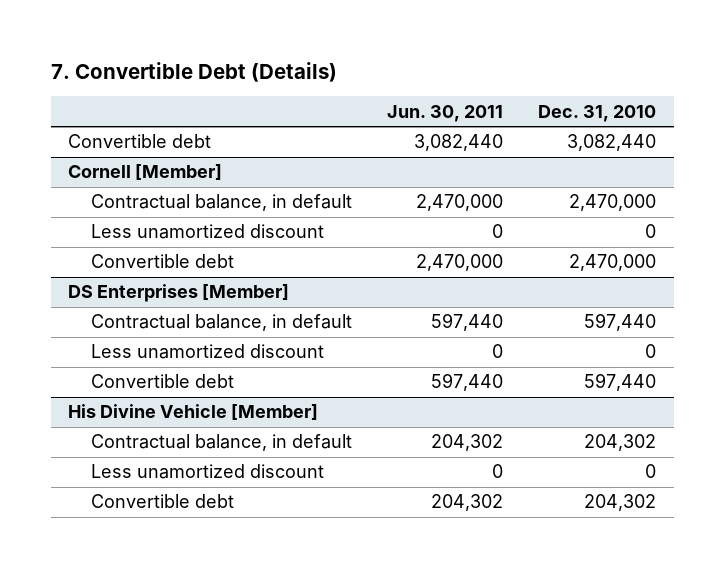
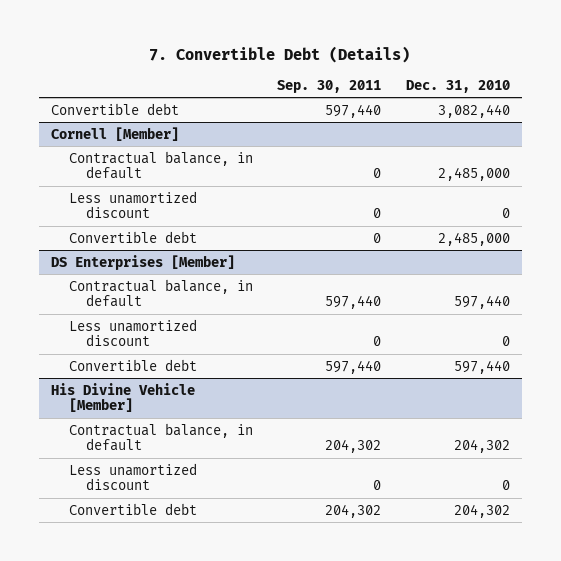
[387,104,504,122] Jun. 30, 2011 -> none
none -> [277,79,382,93] Sep. 30, 2011
[569,194,657,212] 2,470,000 -> [437,167,510,182] 2,485,000
[569,254,657,272] 2,470,000 -> [437,231,510,246] 2,485,000

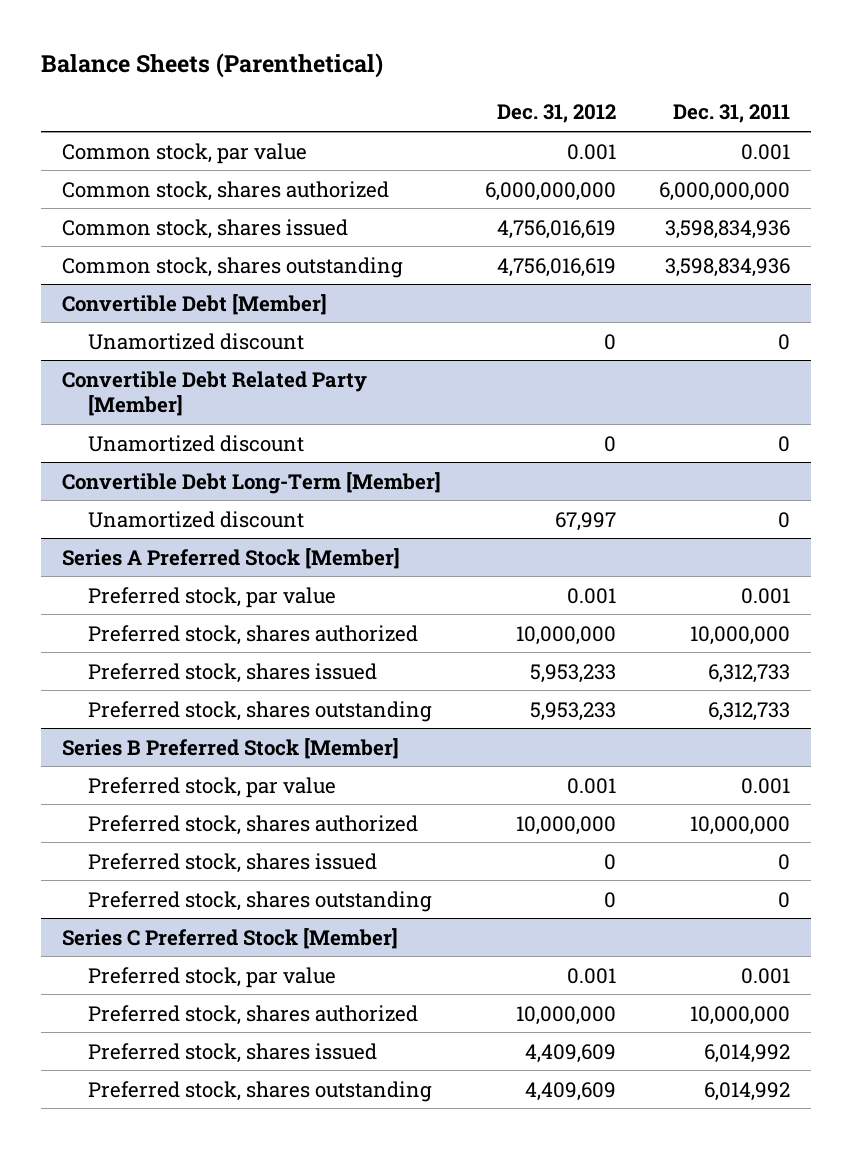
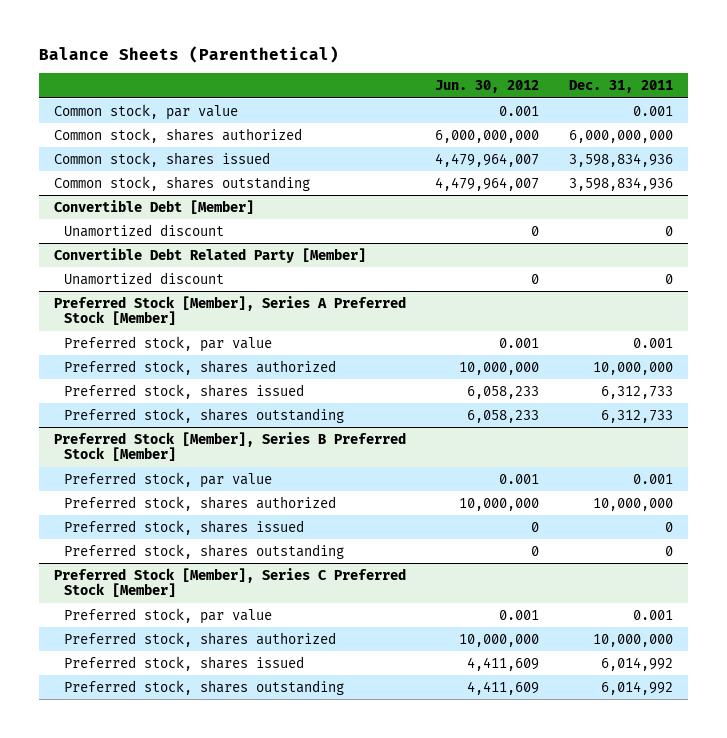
[496,104,616,124] Dec. 31, 2012 -> none
none -> [435,80,540,94] Jun. 30, 2012
[62,471,442,494] Convertible Debt Long-Term [Member] -> none
[87,510,304,528] Unamortized discount -> none
[62,547,401,569] Series A Preferred Stock [Member] -> [53,295,406,326] Preferred Stock [Member], Series A Preferred Stock [Member]
[62,737,400,759] Series B Preferred Stock [Member] -> [53,431,406,462] Preferred Stock [Member], Series B Preferred Stock [Member]
[62,927,399,949] Series C Preferred Stock [Member] -> [53,567,406,598] Preferred Stock [Member], Series C Preferred Stock [Member]

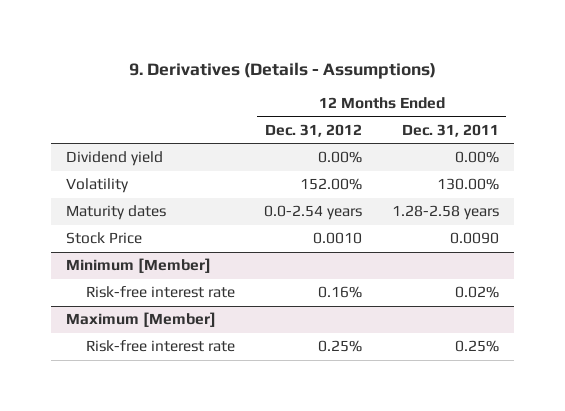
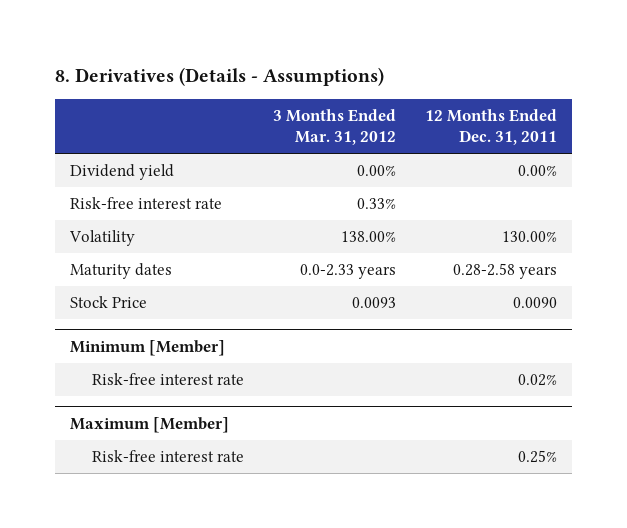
[128,61,436,79] 9. Derivatives (Details - Assumptions) -> [55,66,385,86] 8. Derivatives (Details - Assumptions)
[265,123,363,137] Dec. 31, 2012 -> none
none -> [273,108,397,146] 3 Months Ended Mar. 31, 2012
none -> [69,197,222,210] Risk-free interest rate
[392,205,500,221] 1.28-2.58 years -> [453,263,558,280] 0.28-2.58 years

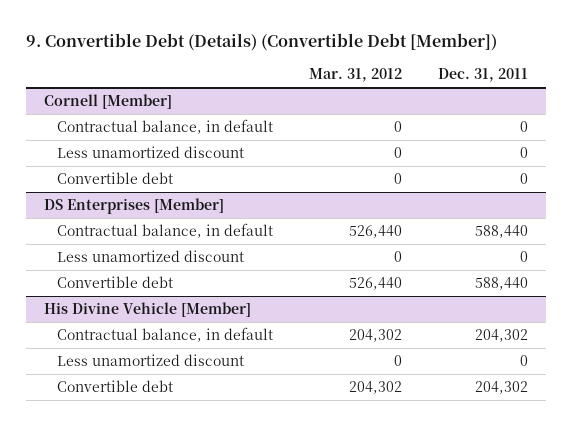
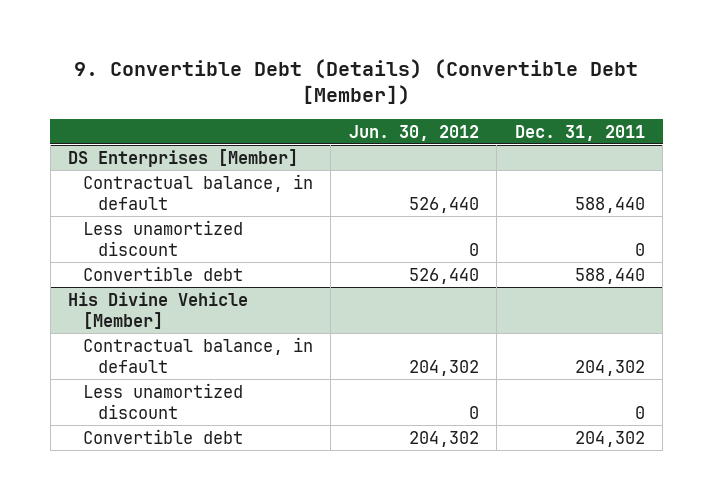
[308,68,402,83] Mar. 31, 2012 -> none
none -> [348,124,479,141] Jun. 30, 2012
[43,94,172,110] Cornell [Member] -> none
[56,119,273,135] Contractual balance, in default -> none
[56,146,244,159] Less unamortized discount -> none
[56,172,173,185] Convertible debt -> none

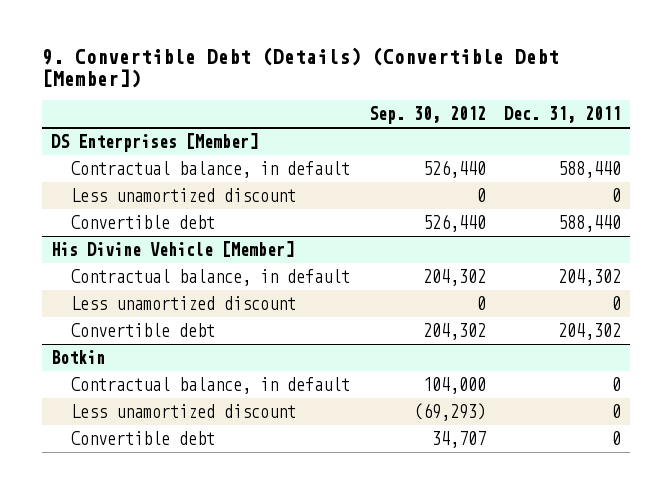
[348,124,479,141] Jun. 30, 2012 -> none
none -> [368,106,486,125] Sep. 30, 2012
none -> [51,350,106,365] Botkin
none -> [71,377,351,395] Contractual balance, in default
none -> [71,404,297,419] Less unamortized discount
none -> [71,431,216,446] Convertible debt

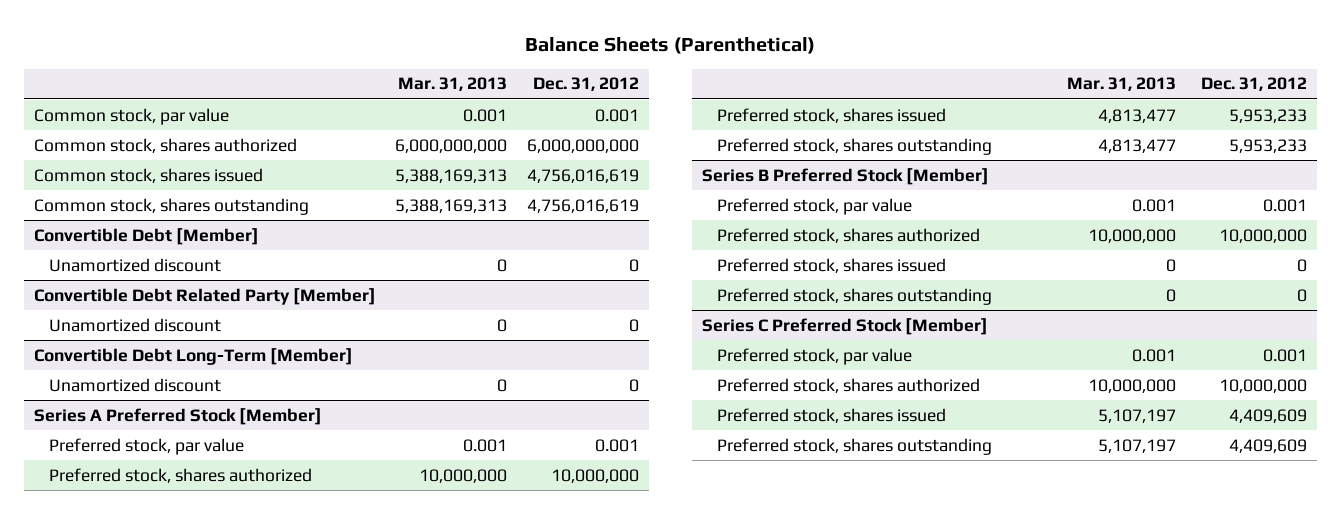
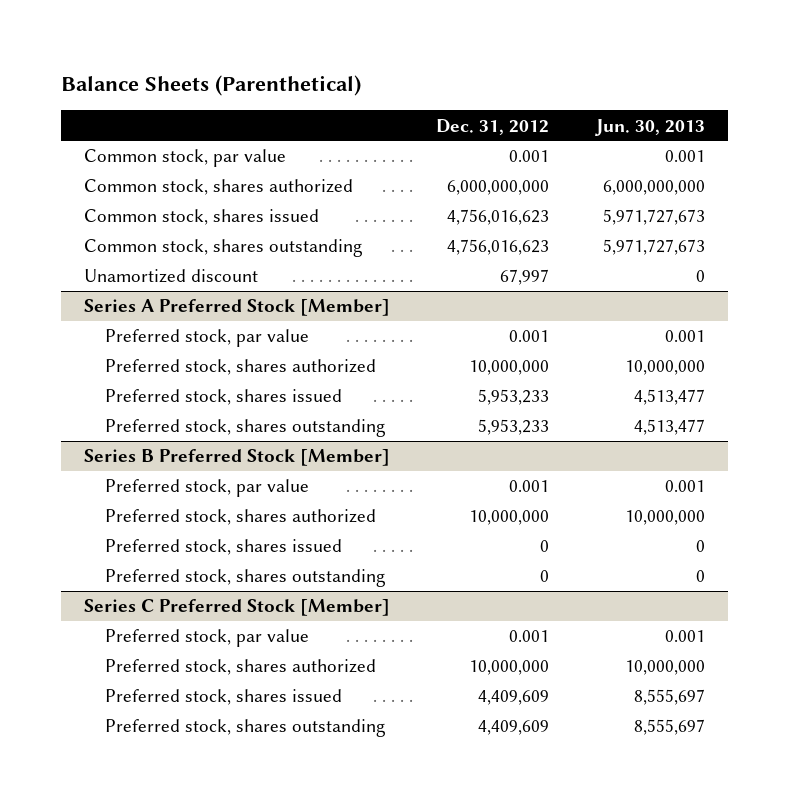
[398,77,508,92] Mar. 31, 2013 -> none
none -> [594,118,705,136] Jun. 30, 2013
[33,227,259,245] Convertible Debt [Member] -> none
[33,287,376,305] Convertible Debt Related Party [Member] -> none
[48,317,221,332] Unamortized discount -> none
[33,347,353,365] Convertible Debt Long-Term [Member] -> none
[48,377,221,392] Unamortized discount -> none
[526,168,639,183] 4,756,016,619 -> [447,209,550,226] 4,756,016,623
[526,198,639,213] 4,756,016,619 -> [447,239,550,256] 4,756,016,623
[628,258,639,272] 0 -> [500,269,550,286] 67,997

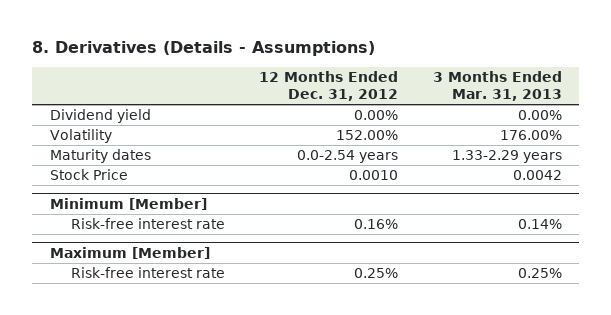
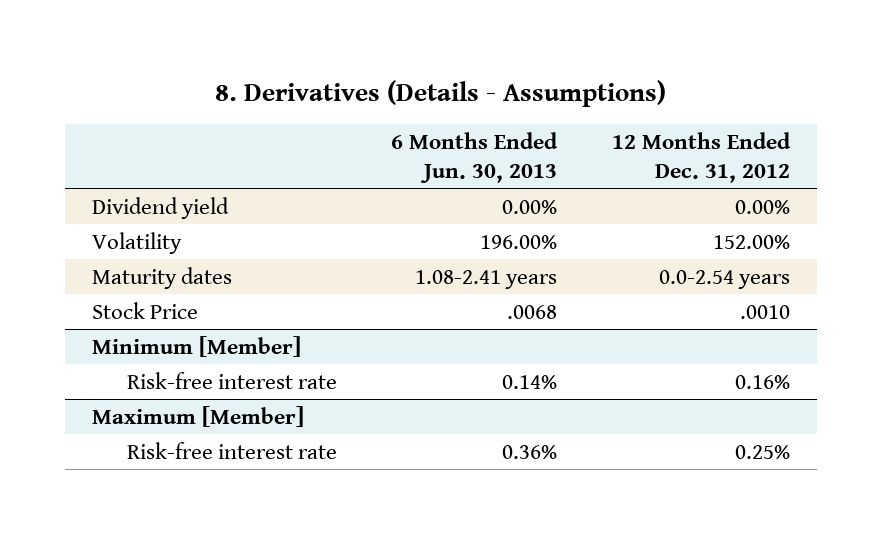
[432,71,562,102] 3 Months Ended Mar. 31, 2013 -> none
none -> [391,131,559,183] 6 Months Ended Jun. 30, 2013
[349,170,399,181] 0.0010 -> [739,304,790,319] .0010

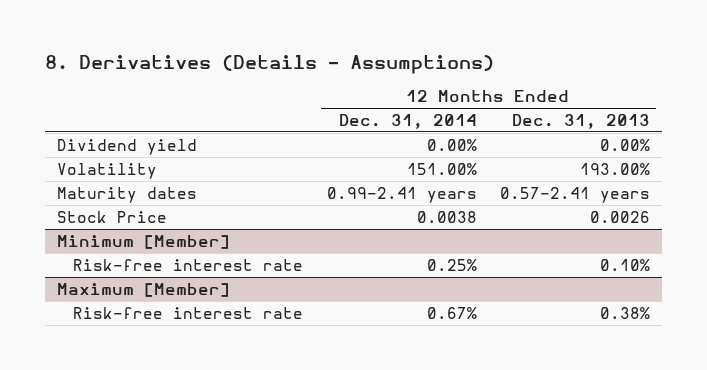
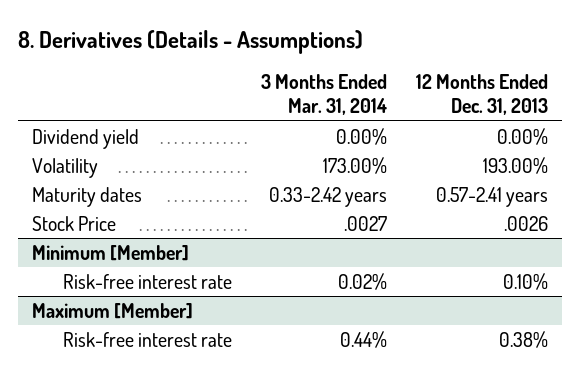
[338,113,477,129] Dec. 31, 2014 -> none
none -> [260,74,387,116] 3 Months Ended Mar. 31, 2014
[590,210,651,223] 0.0026 -> [503,215,548,231] .0026

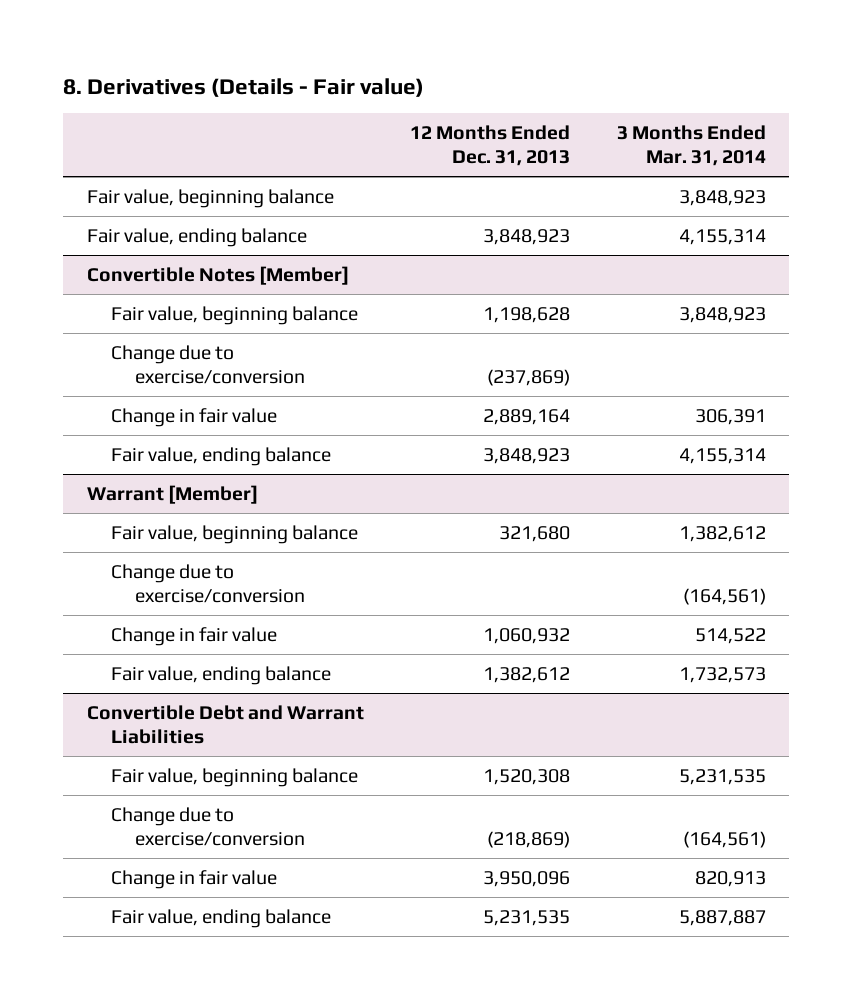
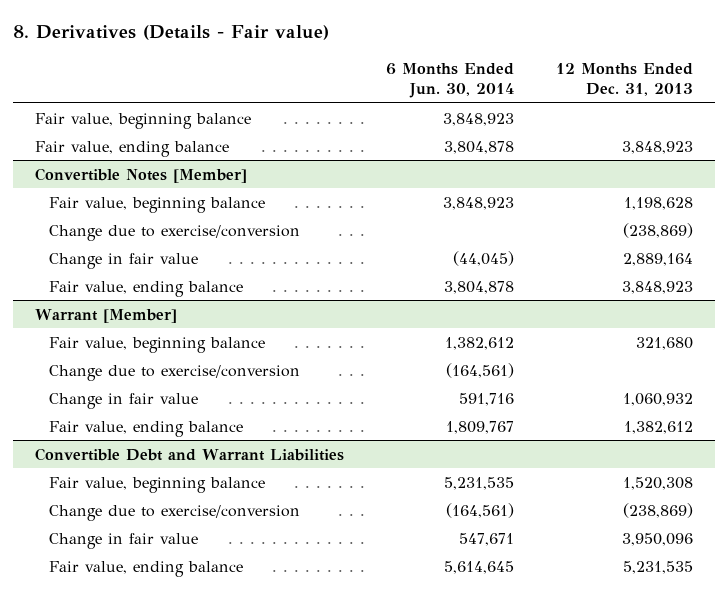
[616,125,766,166] 3 Months Ended Mar. 31, 2014 -> none
none -> [385,63,514,99] 6 Months Ended Jun. 30, 2014
[487,368,571,386] (237,869) -> [623,222,694,238] (238,869)
[487,830,571,848] (218,869) -> [623,502,694,518] (238,869)

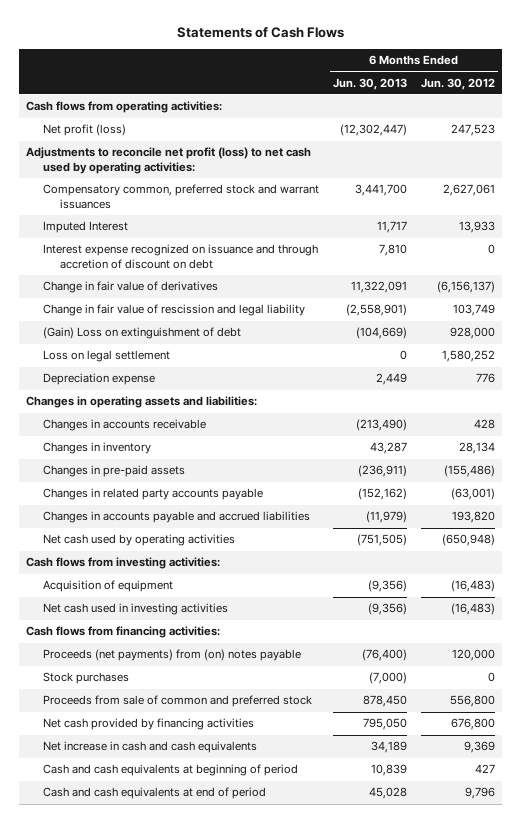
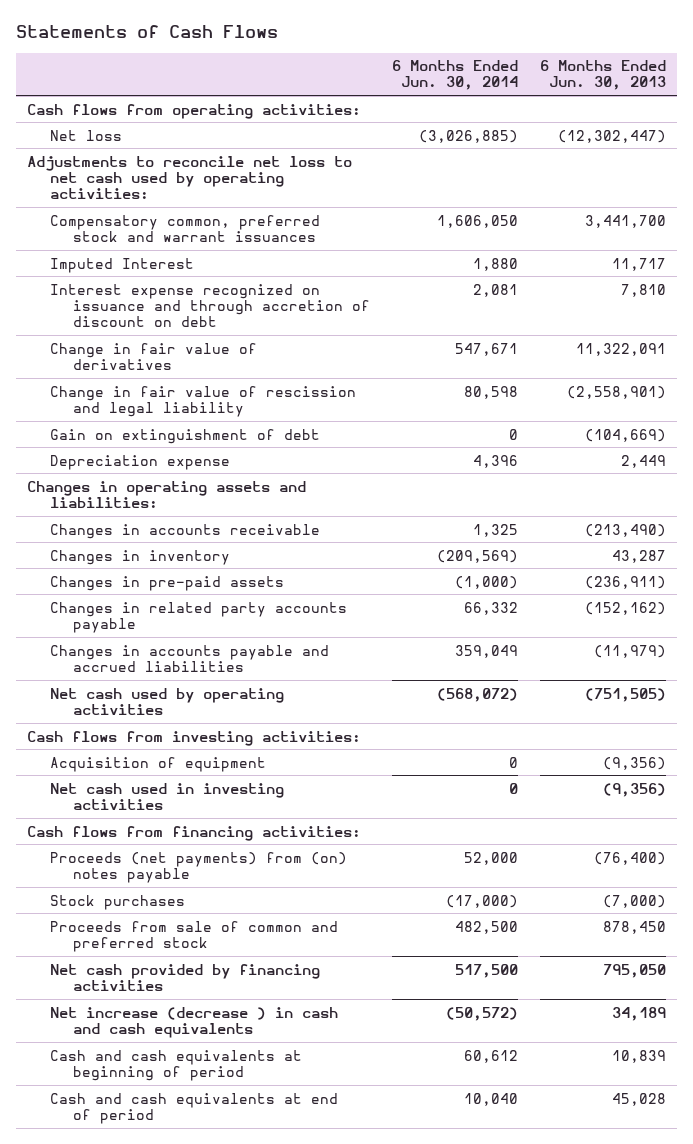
[421,77,496,90] Jun. 30, 2012 -> none
none -> [391,60,518,91] 6 Months Ended Jun. 30, 2014
[43,124,127,137] Net profit (loss) -> [49,129,122,141] Net loss
[26,147,312,175] Adjustments to reconcile net profit (loss) to net cash used by operating activities: -> [27,155,353,200] Adjustments to reconcile net loss to net cash used by operating activities:
[43,350,171,363] Loss on legal settlement -> none
[43,327,242,340] (Gain) Loss on extinguishment of debt -> [49,428,320,444] Gain on extinguishment of debt
[43,741,258,754] Net increase in cash and cash equivalents -> [49,1006,338,1038] Net increase (decrease ) in cash and cash equivalents

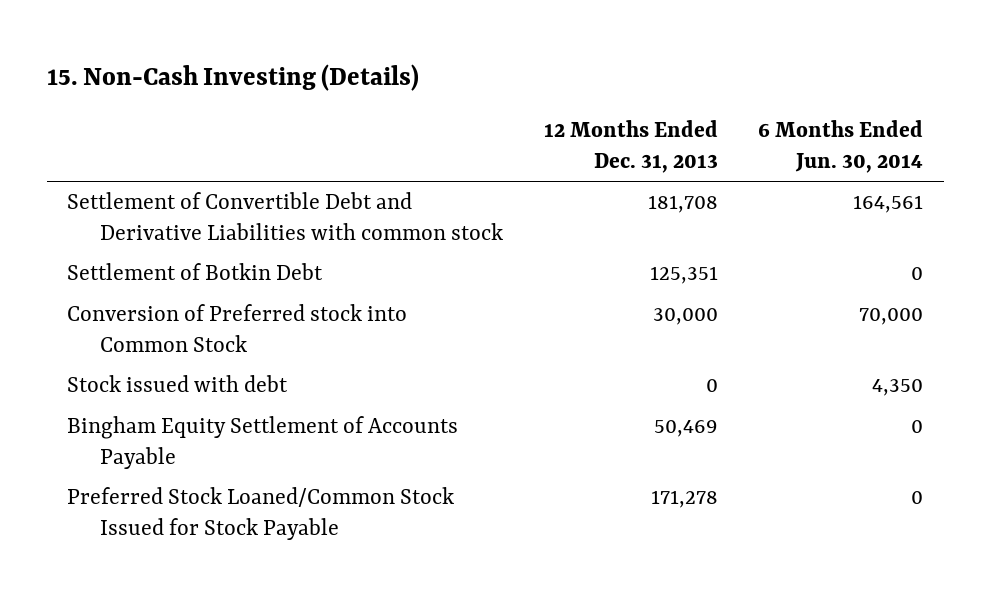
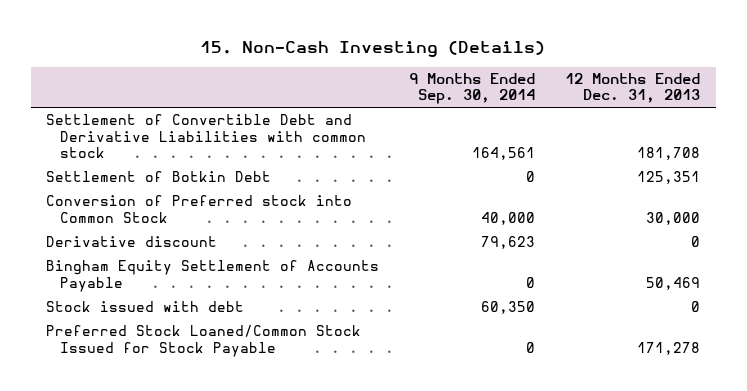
[758,120,924,173] 6 Months Ended Jun. 30, 2014 -> none
none -> [409,73,536,105] 9 Months Ended Sep. 30, 2014
none -> [46,236,218,248] Derivative discount
[66,375,288,393] Stock issued with debt -> [46,301,245,313] Stock issued with debt

